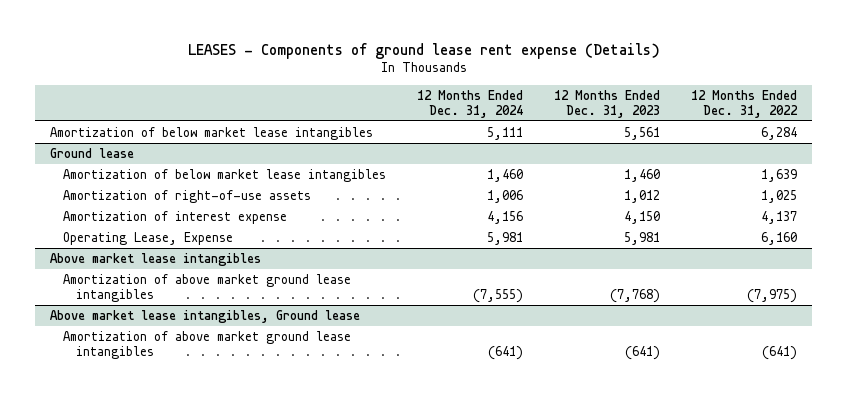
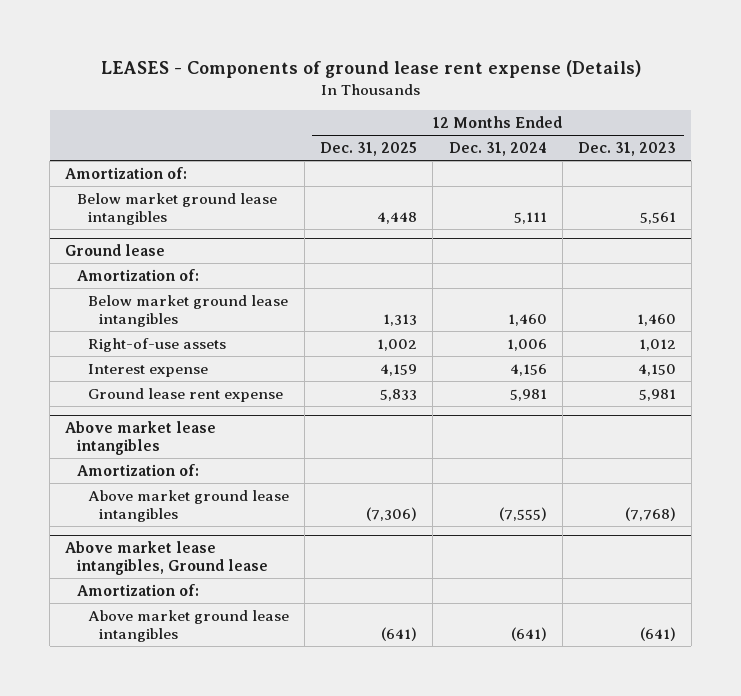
[690,90,798,119] 12 Months Ended Dec. 31, 2022 -> none
none -> [320,142,418,157] Dec. 31, 2025
none -> [65,166,188,179] Amortization of:
[50,126,374,140] Amortization of below market lease intangibles -> [76,192,277,225] Below market ground lease intangibles
none -> [76,268,199,281] Amortization of:
[63,168,387,182] Amortization of below market lease intangibles -> [87,294,288,327] Below market ground lease intangibles
[63,189,312,203] Amortization of right-of-use assets -> [87,337,226,352] Right-of-use assets
[63,210,288,224] Amortization of interest expense -> [87,363,208,377] Interest expense
[63,231,234,245] Operating Lease, Expense -> [87,387,283,402] Ground lease rent expense
none -> [76,463,199,476] Amortization of:
[63,273,352,302] Amortization of above market ground lease intangibles -> [87,489,289,522] Above market ground lease intangibles
none -> [76,583,199,596] Amortization of:
[63,330,352,359] Amortization of above market ground lease intangibles -> [87,609,289,642] Above market ground lease intangibles

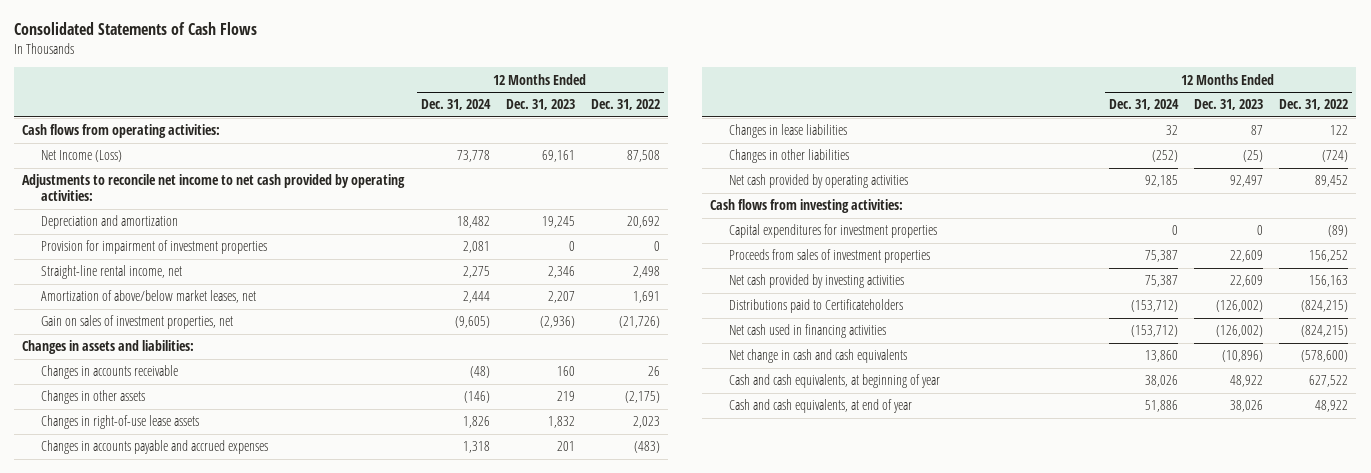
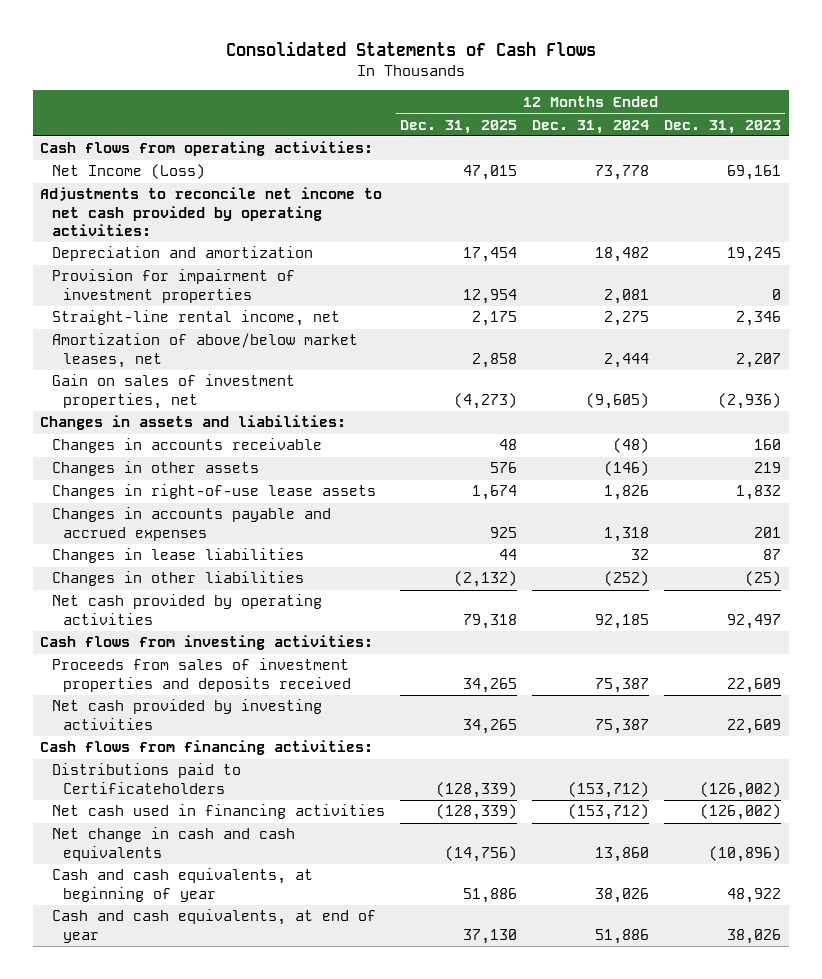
[591,99,661,111] Dec. 31, 2022 -> none
none -> [399,119,517,134] Dec. 31, 2025
[729,224,938,239] Capital expenditures for investment properties -> none
[729,249,931,264] Proceeds from sales of investment properties -> [51,658,352,692] Proceeds from sales of investment properties and deposits received
none -> [40,740,374,756] Cash flows from financing activities:

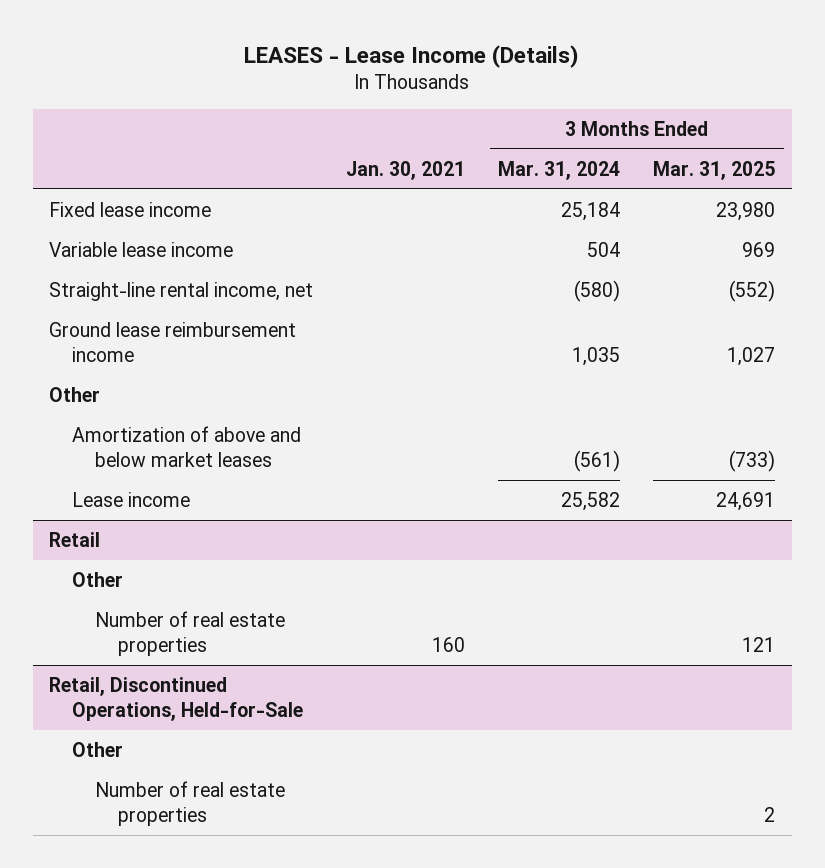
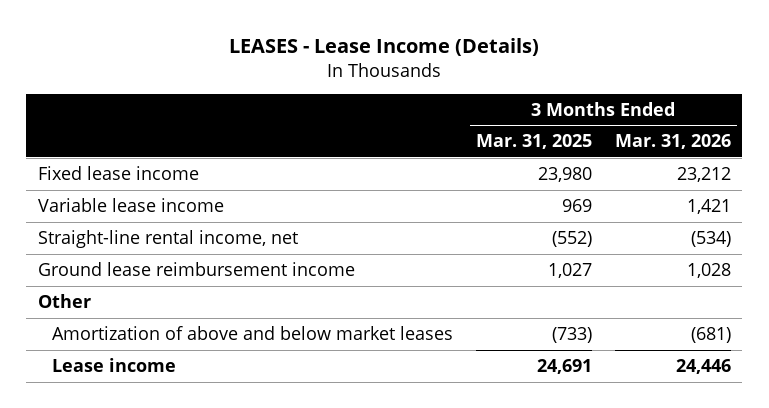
[346,160,466,180] Jan. 30, 2021 -> none
[498,160,621,180] Mar. 31, 2024 -> none
none -> [614,134,731,150] Mar. 31, 2026
[49,531,101,547] Retail -> none
[72,571,124,587] Other -> none
[94,610,285,657] Number of real estate properties -> none
[49,676,304,722] Retail, Discontinued Operations, Held-for-Sale -> none
[72,741,124,757] Other -> none
[94,780,285,827] Number of real estate properties -> none

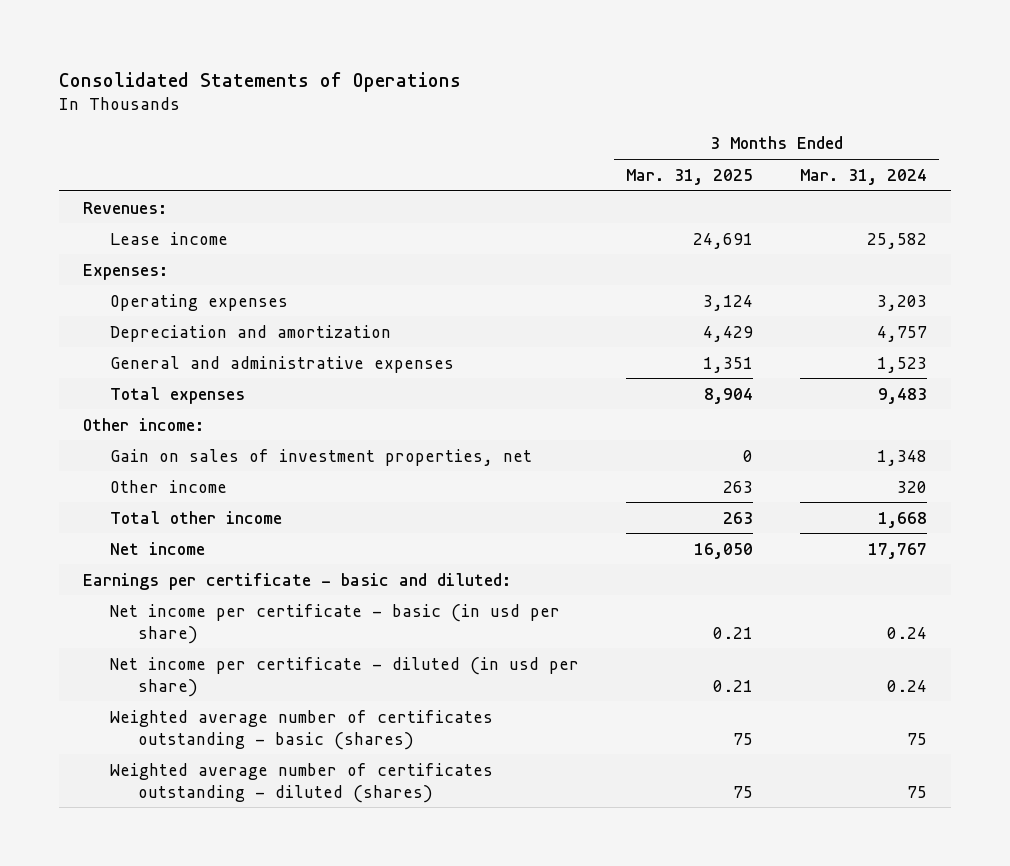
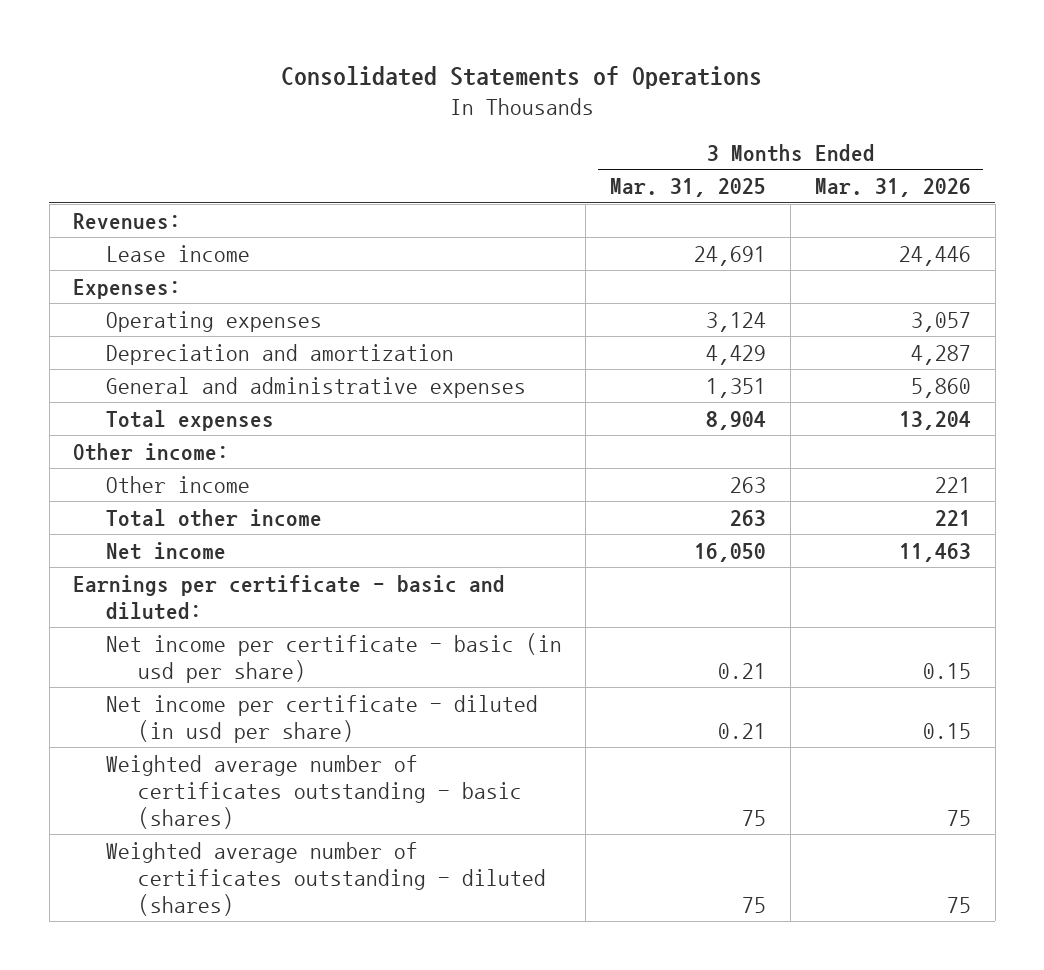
[800,168,928,185] Mar. 31, 2024 -> none
none -> [814,178,971,198] Mar. 31, 2026
[110,448,533,466] Gain on sales of investment properties, net -> none

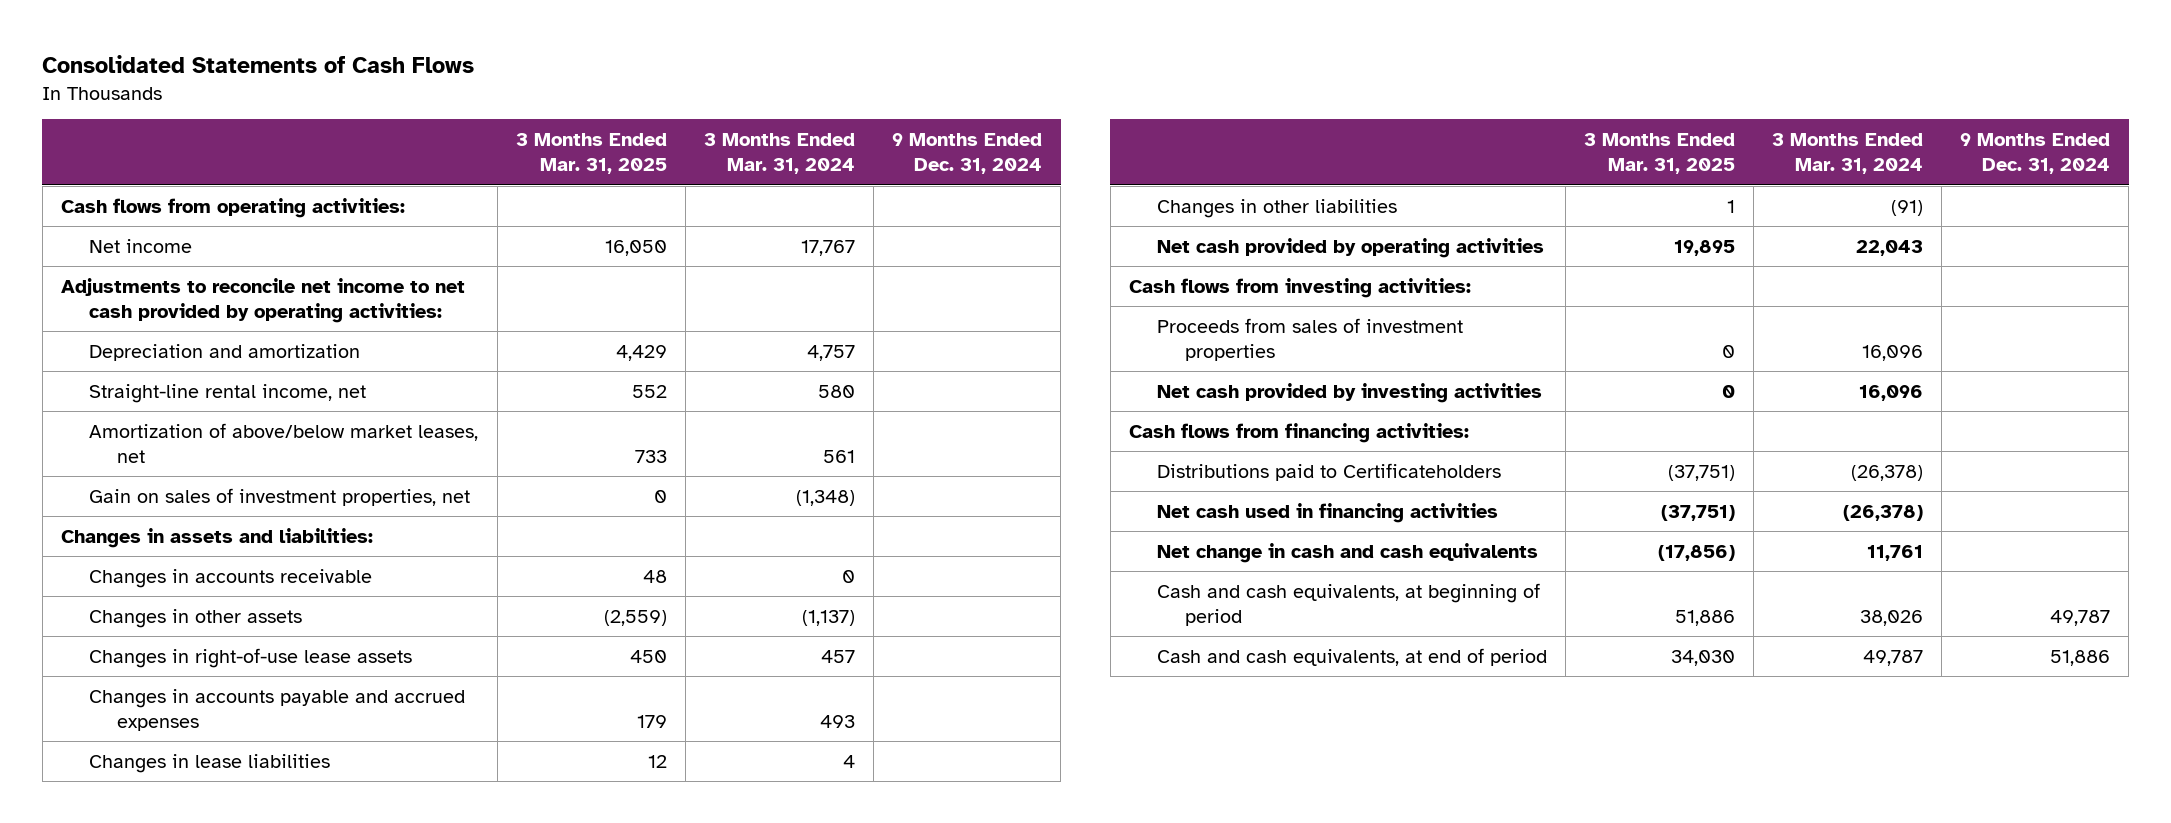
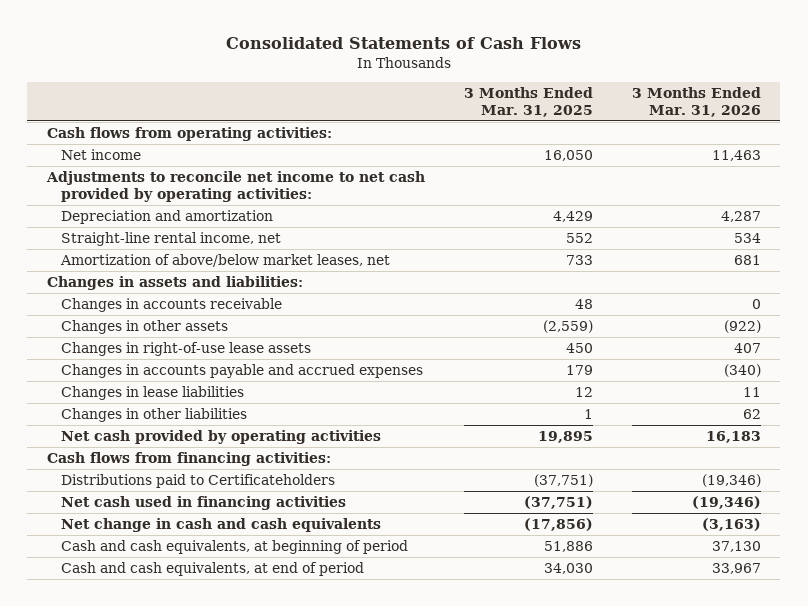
[704,133,856,175] 3 Months Ended Mar. 31, 2024 -> none
[892,133,1043,175] 9 Months Ended Dec. 31, 2024 -> none
none -> [631,86,761,117] 3 Months Ended Mar. 31, 2026
[89,487,471,506] Gain on sales of investment properties, net -> none
[1128,277,1471,298] Cash flows from investing activities: -> none
[1156,317,1463,361] Proceeds from sales of investment properties -> none
[1156,382,1542,403] Net cash provided by investing activities -> none

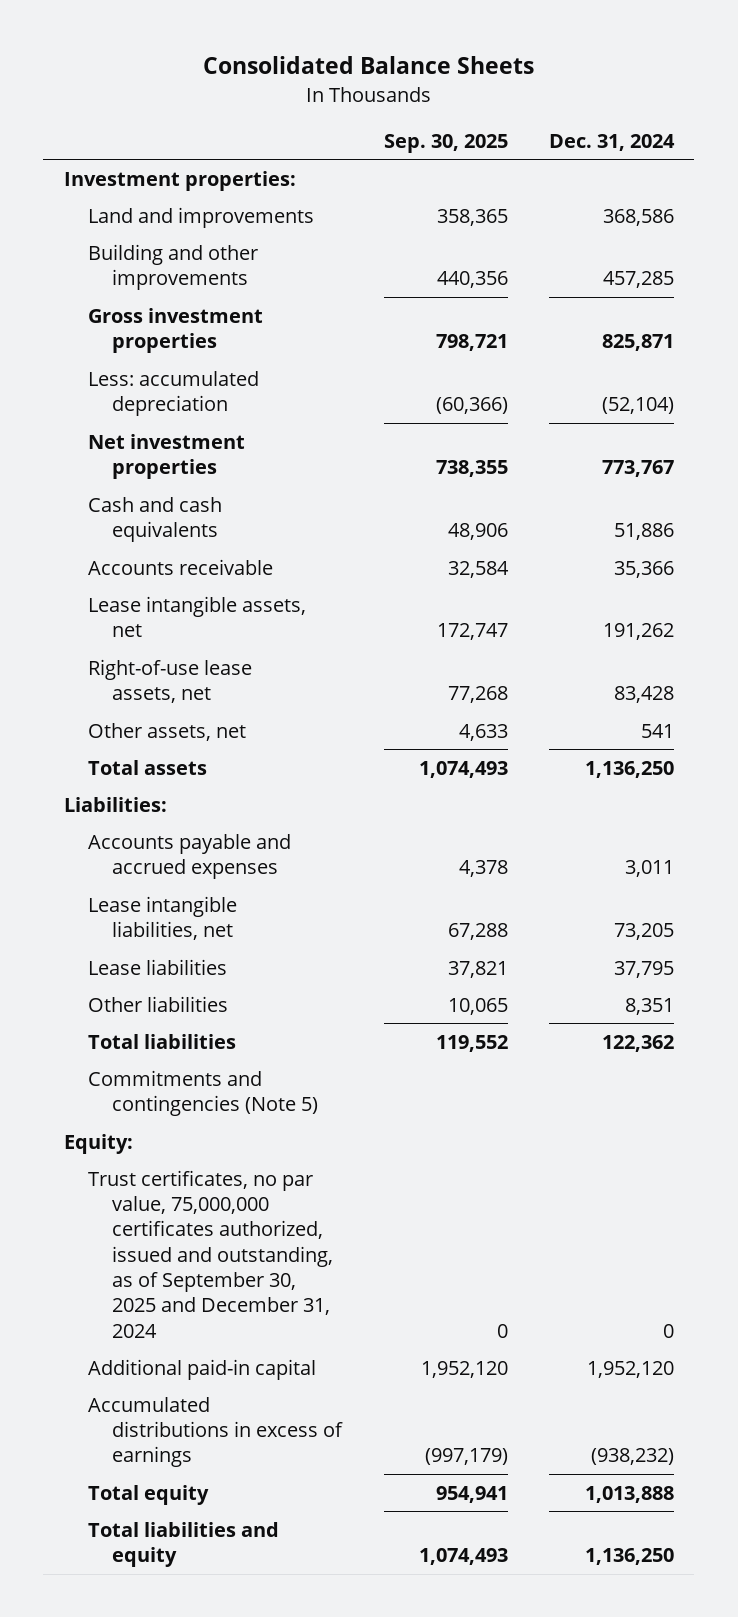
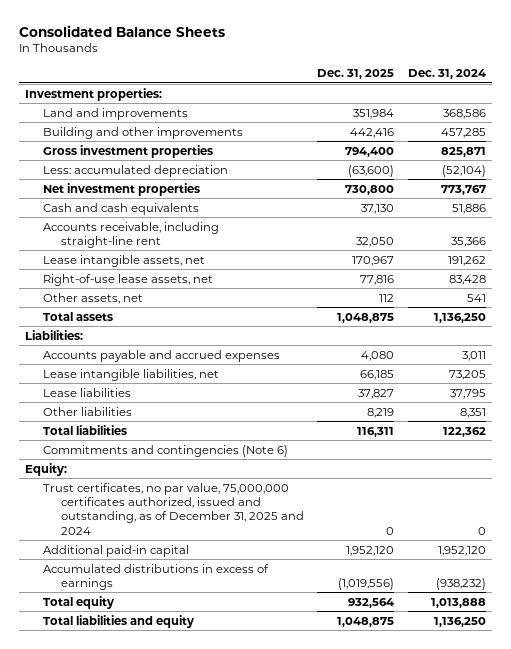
[383,133,508,153] Sep. 30, 2025 -> none
none -> [317,69,395,80] Dec. 31, 2025
[87,558,273,575] Accounts receivable -> [43,221,220,248] Accounts receivable, including straight-line rent
[87,1069,319,1117] Commitments and contingencies (Note 5) -> [43,444,289,457] Commitments and contingencies (Note 6)
[87,1169,334,1338] Trust certificates, no par value, 75,000,000 certificates authorized, issued and outstanding, as of September 30, 2025 and December 31, 2024 -> [43,482,305,535] Trust certificates, no par value, 75,000,000 certificates authorized, issued and outstanding, as of December 31, 2025 and 2024

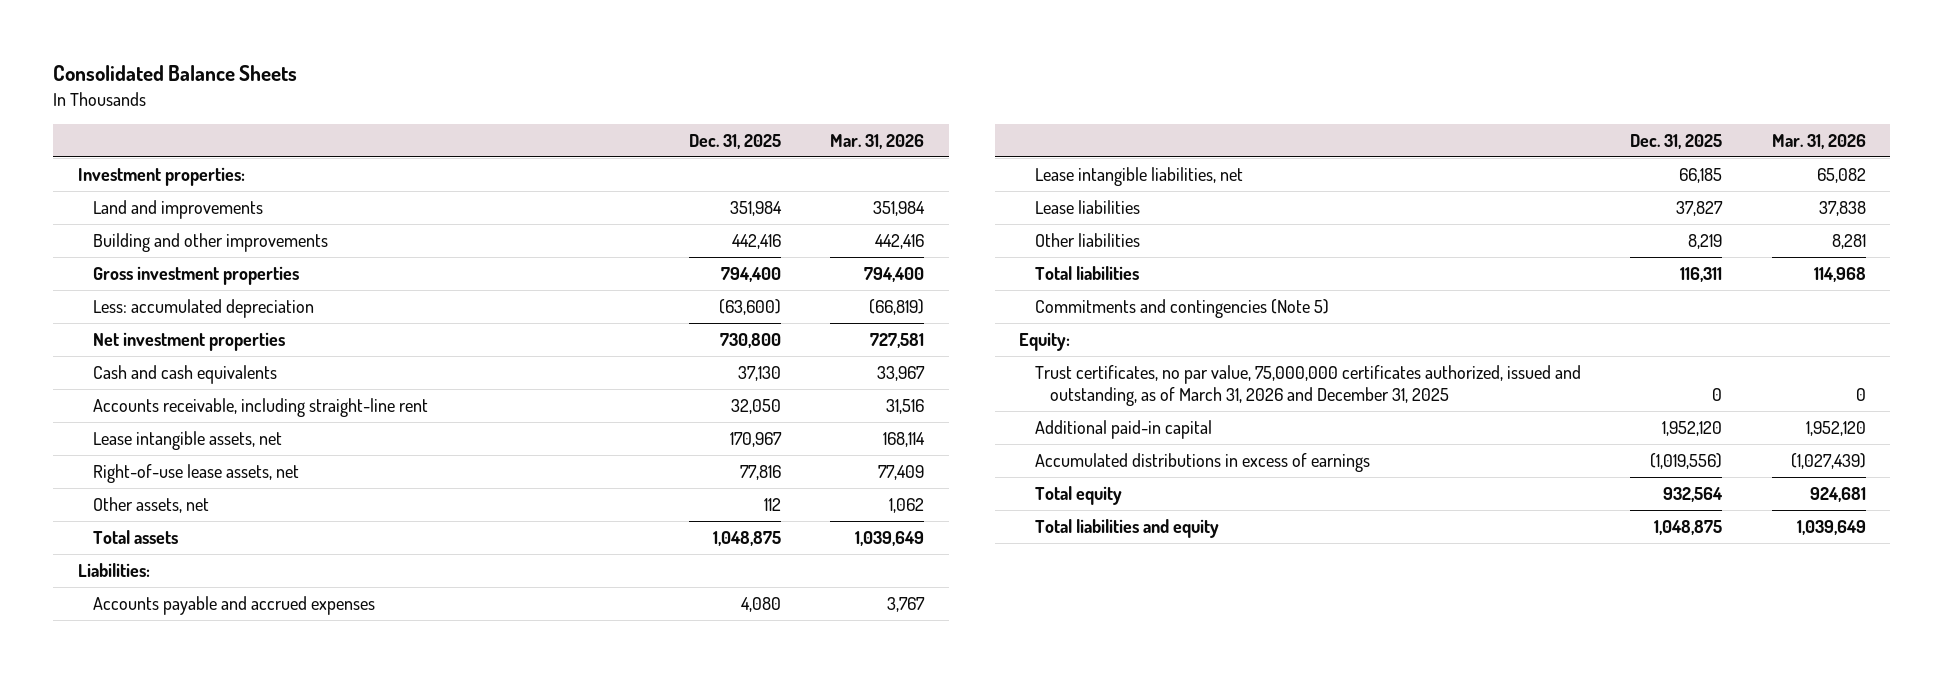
[407,69,486,80] Dec. 31, 2024 -> none
none -> [830,134,925,150] Mar. 31, 2026
[43,444,289,457] Commitments and contingencies (Note 6) -> [1034,298,1329,318] Commitments and contingencies (Note 5)
[43,482,305,535] Trust certificates, no par value, 75,000,000 certificates authorized, issued and outstanding, as of December 31, 2025 and 2024 -> [1034,364,1581,407] Trust certificates, no par value, 75,000,000 certificates authorized, issued and outstanding, as of March 31, 2026 and December 31, 2025

